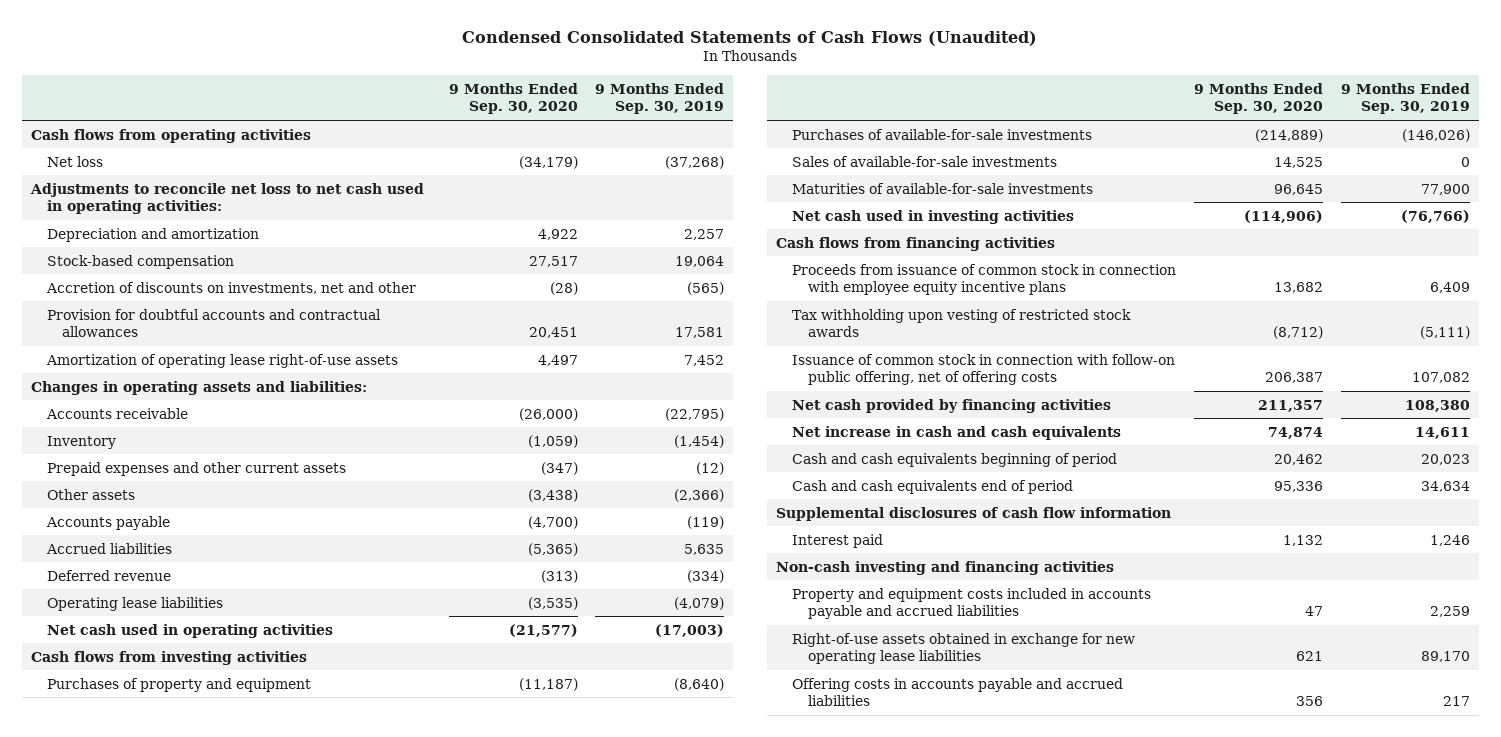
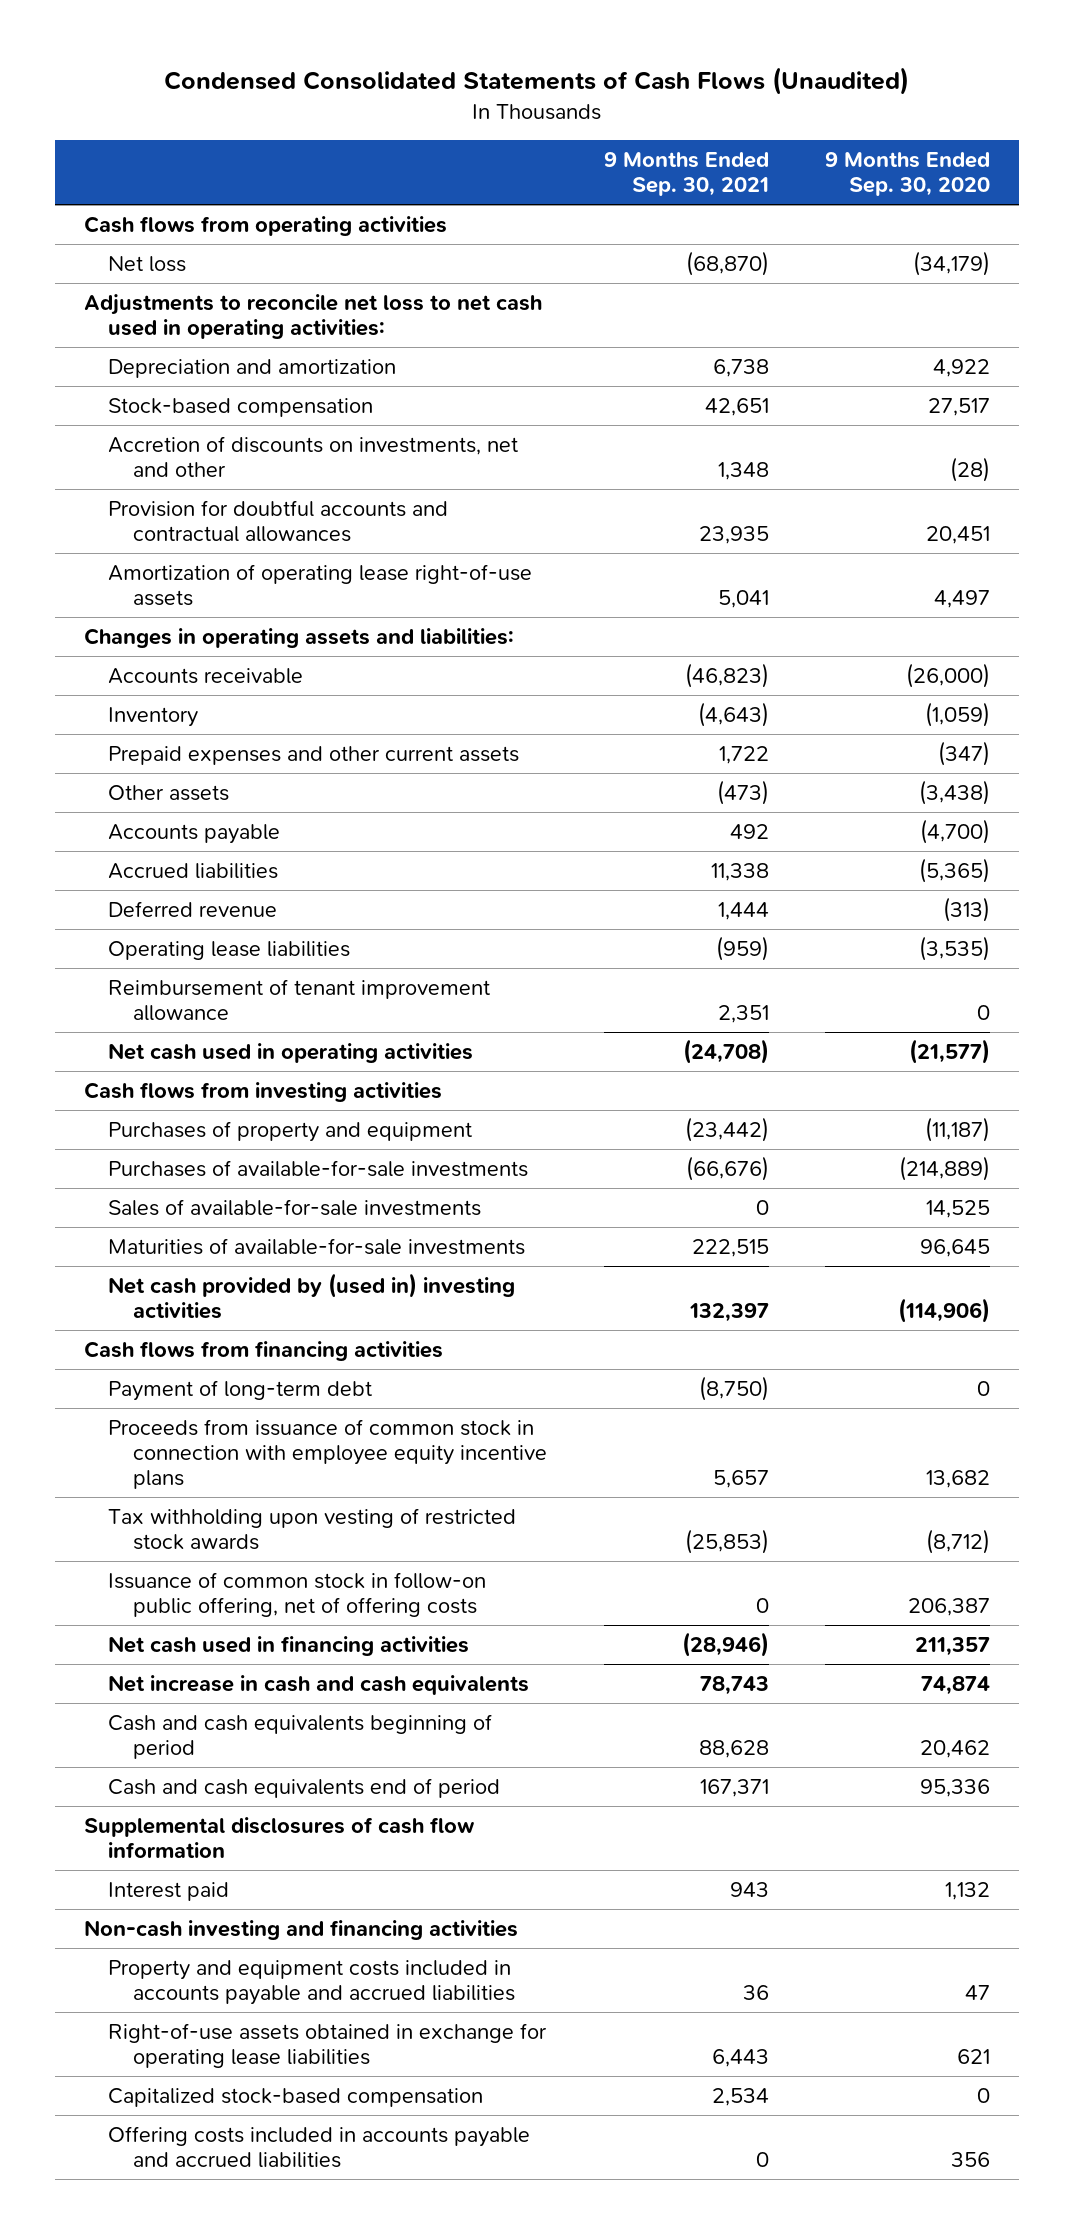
[595,82,725,115] 9 Months Ended Sep. 30, 2019 -> none
none -> [603,152,769,197] 9 Months Ended Sep. 30, 2021
none -> [108,978,491,1021] Reimbursement of tenant improvement allowance
[792,209,1075,224] Net cash used in investing activities -> [108,1272,516,1319] Net cash provided by (used in) investing activities
none -> [108,1379,373,1401] Payment of long-term debt
[792,353,1176,386] Issuance of common stock in connection with follow-on public offering, net of offering costs -> [108,1571,487,1617] Issuance of common stock in follow-on public offering, net of offering costs
[792,398,1112,413] Net cash provided by financing activities -> [108,1635,470,1656] Net cash used in financing activities
[792,632,1136,665] Right-of-use assets obtained in exchange for new operating lease liabilities -> [108,2022,548,2068] Right-of-use assets obtained in exchange for operating lease liabilities
none -> [108,2087,484,2107] Capitalized stock-based compensation
[792,677,1124,707] Offering costs in accounts payable and accrued liabilities -> [108,2125,531,2168] Offering costs included in accounts payable and accrued liabilities

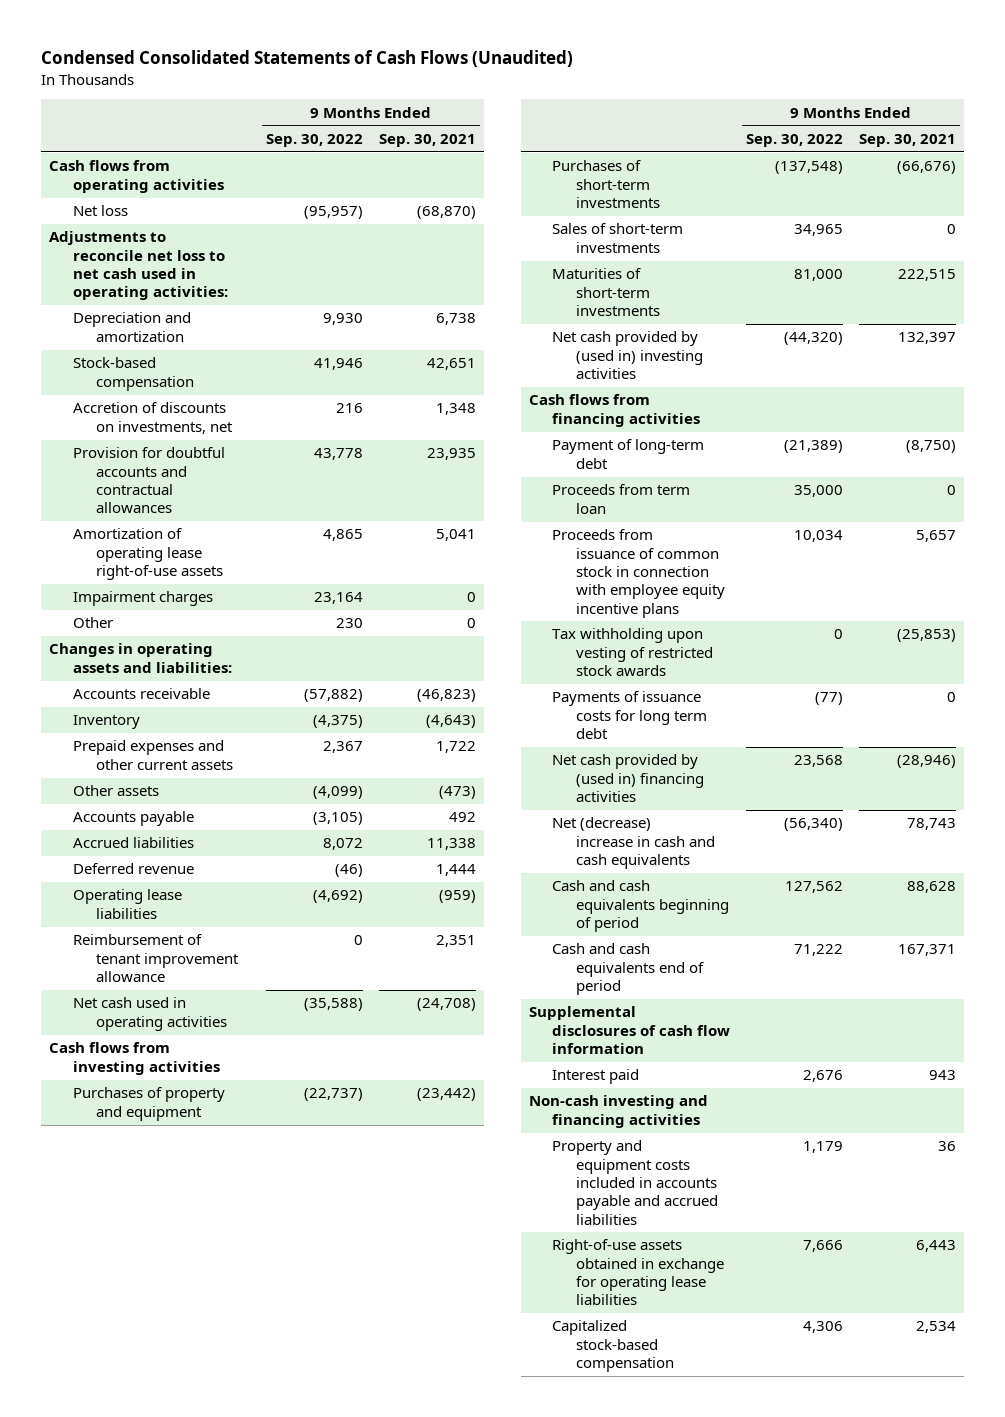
[825,152,991,197] 9 Months Ended Sep. 30, 2020 -> none
none -> [266,134,364,148] Sep. 30, 2022
[108,435,519,477] Accretion of discounts on investments, net and other -> [72,402,233,434] Accretion of discounts on investments, net
none -> [72,591,213,607] Impairment charges
none -> [72,617,113,629] Other
[108,1198,482,1216] Sales of available-for-sale investments -> none
[108,1159,529,1177] Purchases of available-for-sale investments -> [552,160,660,209] Purchases of short-term investments
none -> [552,223,684,253] Sales of short-term investments
[108,1237,526,1255] Maturities of available-for-sale investments -> [552,268,660,317] Maturities of short-term investments
none -> [552,484,691,514] Proceeds from term loan
[108,1571,487,1617] Issuance of common stock in follow-on public offering, net of offering costs -> none
none -> [552,691,707,740] Payments of issuance costs for long term debt
[108,1635,470,1656] Net cash used in financing activities -> [552,754,704,803] Net cash provided by (used in) financing activities
[108,1674,530,1695] Net increase in cash and cash equivalents -> [552,817,715,870] Net (decrease) increase in cash and cash equivalents
[108,2125,531,2168] Offering costs included in accounts payable and accrued liabilities -> none

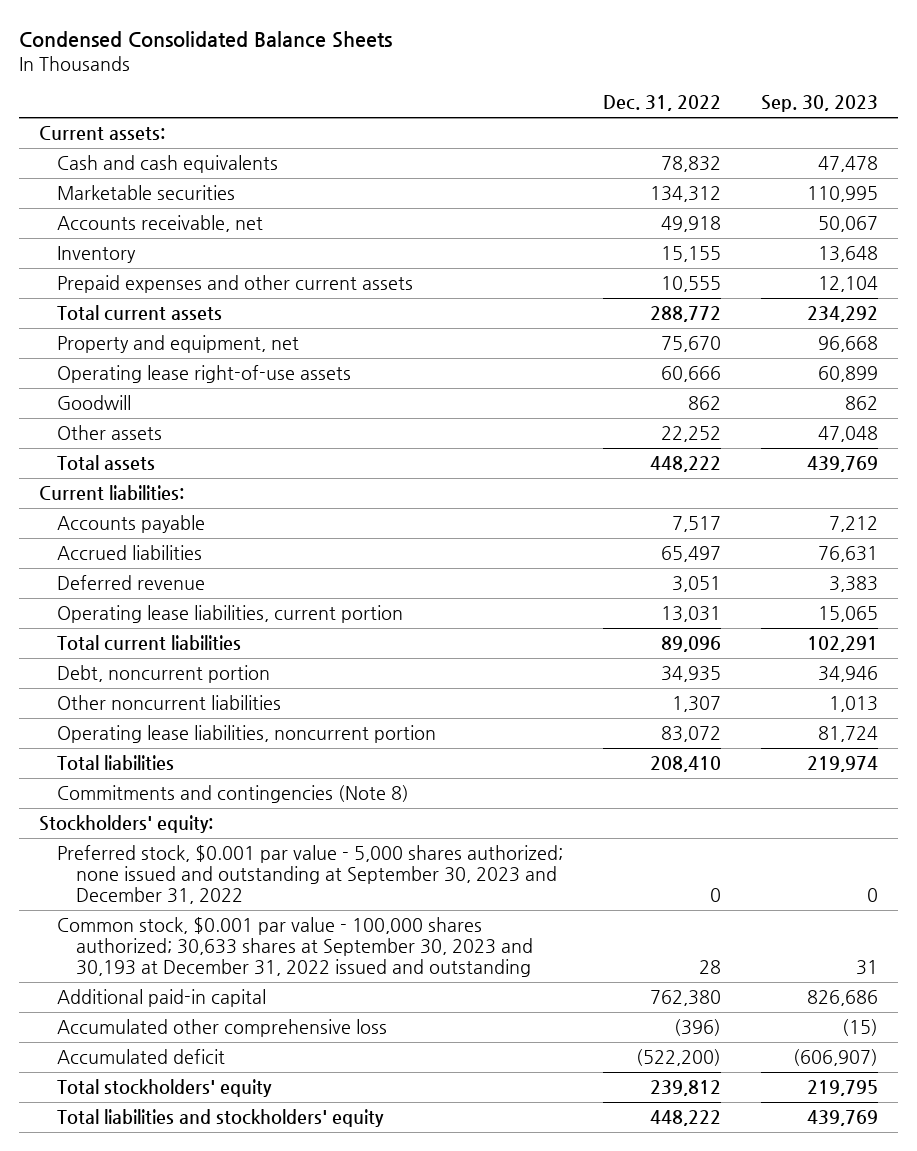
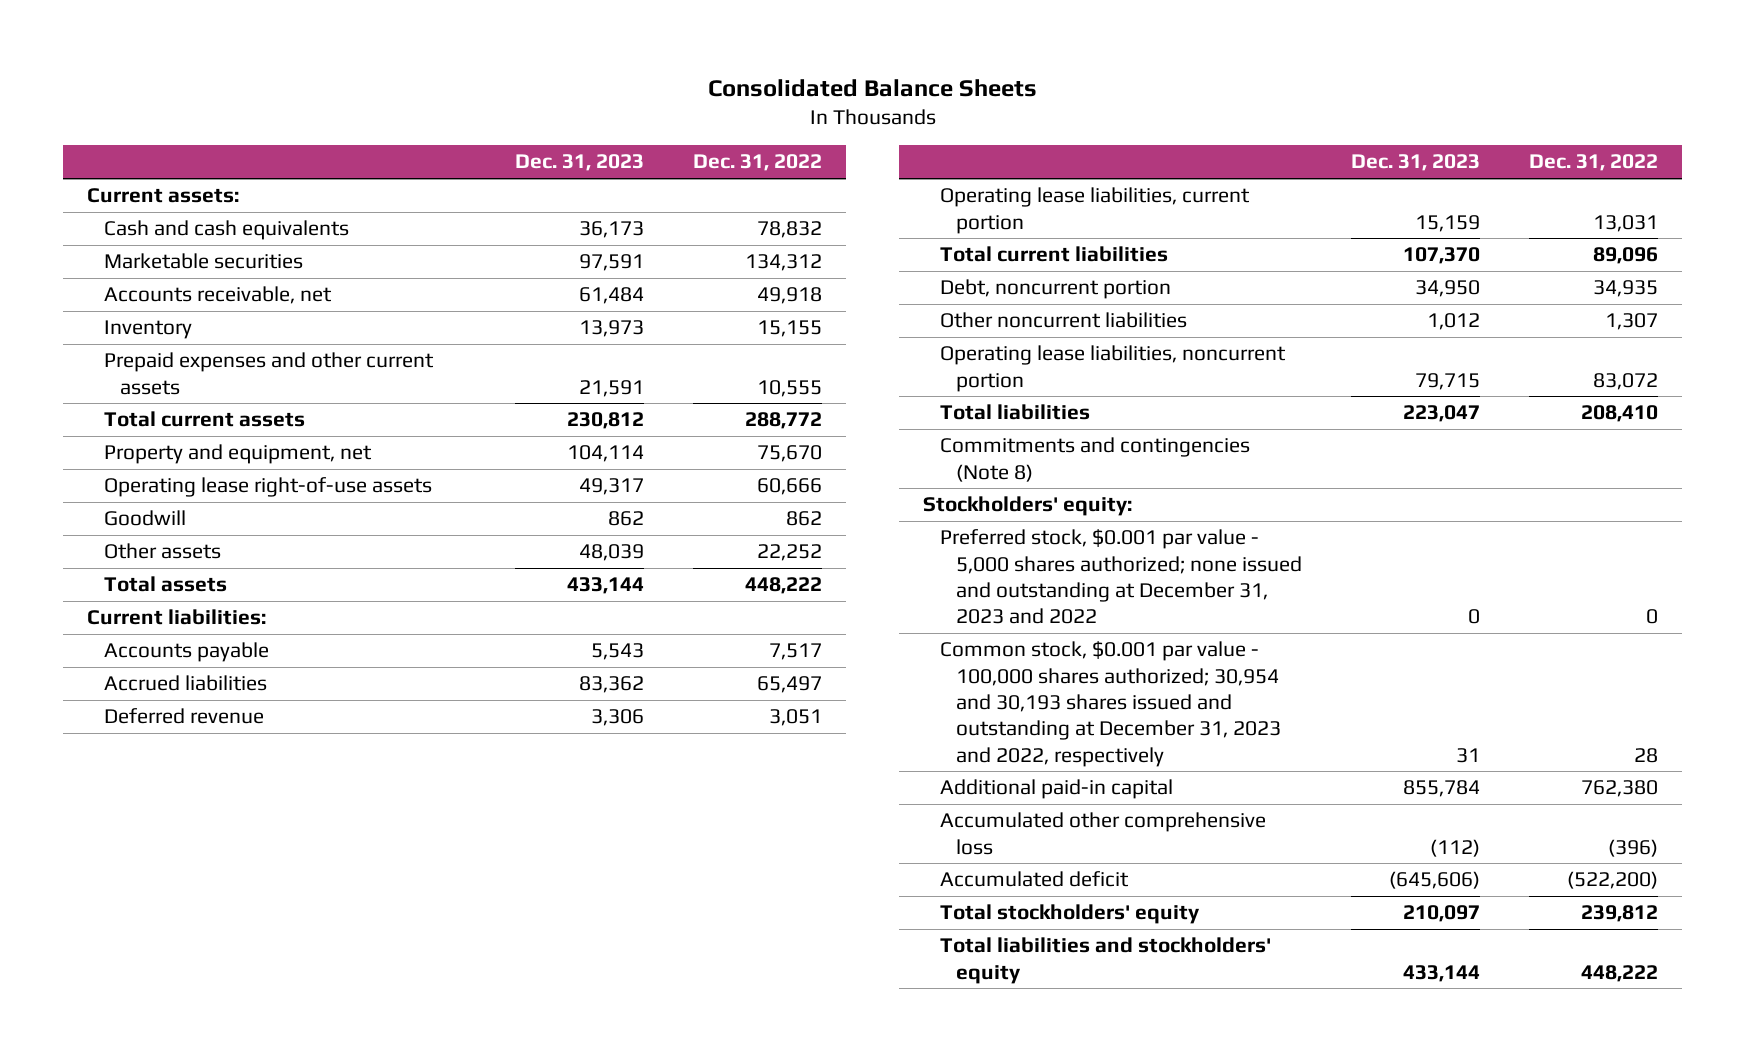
[18,31,392,49] Condensed Consolidated Balance Sheets -> [707,78,1037,97] Consolidated Balance Sheets
[760,95,878,113] Sep. 30, 2023 -> none
none -> [514,154,644,172] Dec. 31, 2023
[57,845,564,904] Preferred stock, $0.001 par value - 5,000 shares authorized; none issued and outstanding at September 30, 2023 and December 31, 2022 -> [939,529,1303,625] Preferred stock, $0.001 par value - 5,000 shares authorized; none issued and outstanding at December 31, 2023 and 2022
[57,917,534,977] Common stock, $0.001 par value - 100,000 shares authorized; 30,633 shares at September 30, 2023 and 30,193 at December 31, 2022 issued and outstanding -> [939,641,1282,767] Common stock, $0.001 par value - 100,000 shares authorized; 30,954 and 30,193 shares issued and outstanding at December 31, 2023 and 2022, respectively

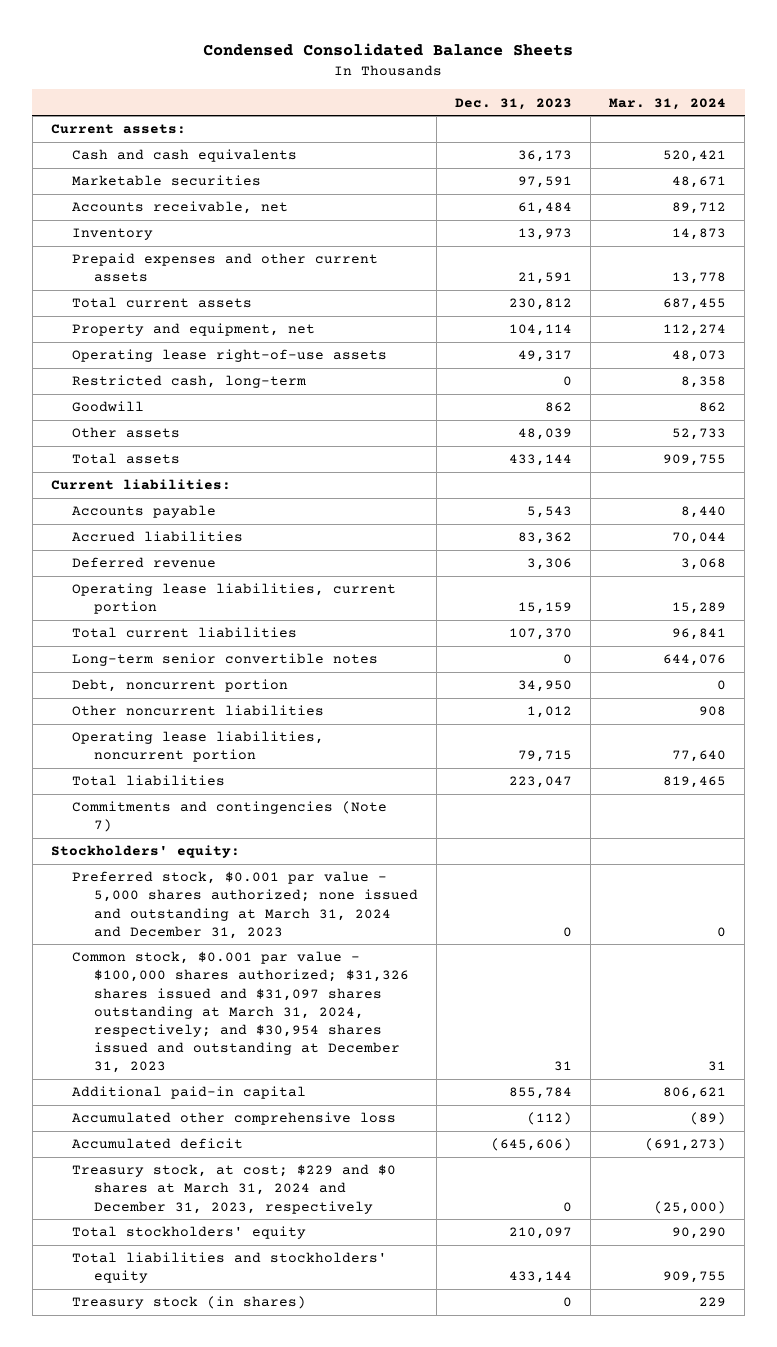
[707,78,1037,97] Consolidated Balance Sheets -> [203,42,574,56] Condensed Consolidated Balance Sheets
[692,154,822,172] Dec. 31, 2022 -> none
none -> [609,97,727,110] Mar. 31, 2024
none -> [72,375,307,389] Restricted cash, long-term
none -> [72,653,379,667] Long-term senior convertible notes
[939,437,1250,482] Commitments and contingencies (Note 8) -> [72,801,388,833] Commitments and contingencies (Note 7)
[939,529,1303,625] Preferred stock, $0.001 par value - 5,000 shares authorized; none issued and outstanding at December 31, 2023 and 2022 -> [72,871,419,939] Preferred stock, $0.001 par value - 5,000 shares authorized; none issued and outstanding at March 31, 2024 and December 31, 2023
[939,641,1282,767] Common stock, $0.001 par value - 100,000 shares authorized; 30,954 and 30,193 shares issued and outstanding at December 31, 2023 and 2022, respectively -> [72,951,410,1073] Common stock, $0.001 par value - $100,000 shares authorized; $31,326 shares issued and $31,097 shares outstanding at March 31, 2024, respectively; and $30,954 shares issued and outstanding at December 31, 2023
none -> [72,1164,397,1214] Treasury stock, at cost; $229 and $0 shares at March 31, 2024 and December 31, 2023, respectively
none -> [72,1296,307,1310] Treasury stock (in shares)

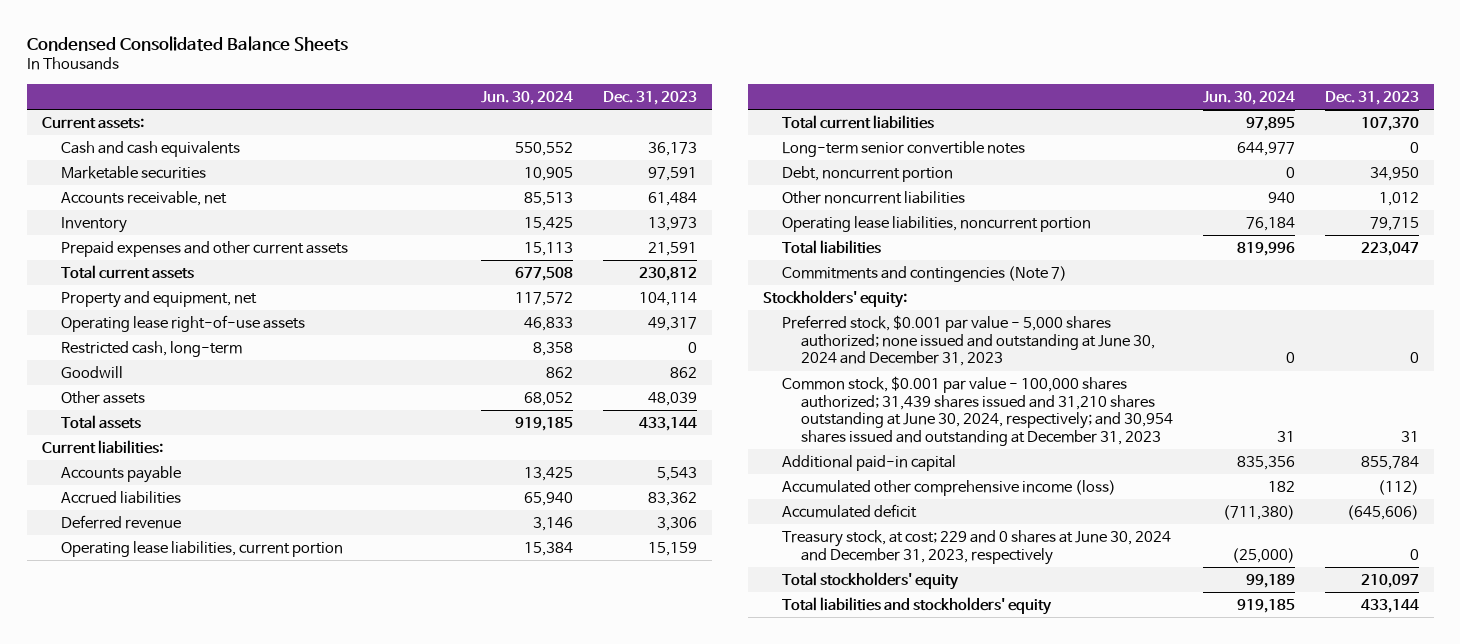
[609,97,727,110] Mar. 31, 2024 -> none
none -> [481,90,574,105] Jun. 30, 2024
[72,871,419,939] Preferred stock, $0.001 par value - 5,000 shares authorized; none issued and outstanding at March 31, 2024 and December 31, 2023 -> [782,314,1156,367] Preferred stock, $0.001 par value - 5,000 shares authorized; none issued and outstanding at June 30, 2024 and December 31, 2023
[72,951,410,1073] Common stock, $0.001 par value - $100,000 shares authorized; $31,326 shares issued and $31,097 shares outstanding at March 31, 2024, respectively; and $30,954 shares issued and outstanding at December 31, 2023 -> [782,375,1174,446] Common stock, $0.001 par value - 100,000 shares authorized; 31,439 shares issued and 31,210 shares outstanding at June 30, 2024, respectively; and 30,954 shares issued and outstanding at December 31, 2023
[72,1112,397,1126] Accumulated other comprehensive loss -> [782,479,1117,496] Accumulated other comprehensive income (loss)
[72,1164,397,1214] Treasury stock, at cost; $229 and $0 shares at March 31, 2024 and December 31, 2023, respectively -> [782,529,1172,565] Treasury stock, at cost; 229 and 0 shares at June 30, 2024 and December 31, 2023, respectively
[72,1296,307,1310] Treasury stock (in shares) -> none

